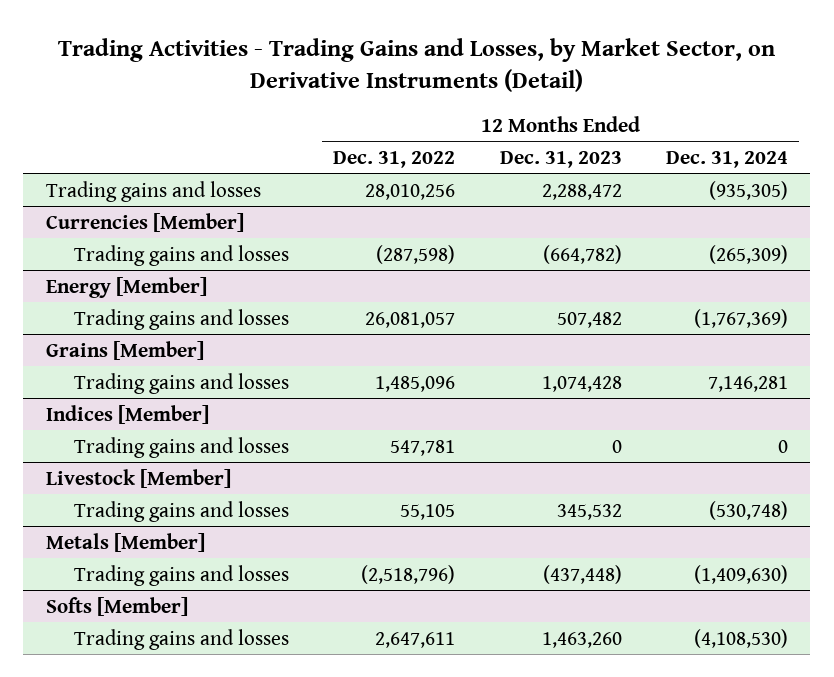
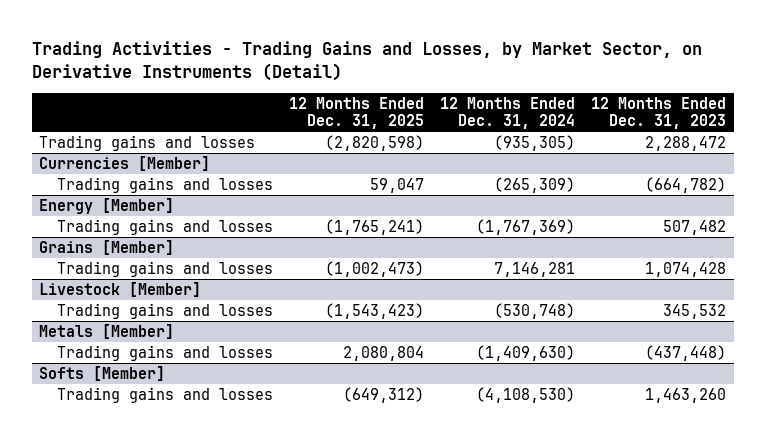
[333,150,456,168] Dec. 31, 2022 -> none
none -> [289,96,425,130] 12 Months Ended Dec. 31, 2025
[45,404,209,424] Indices [Member] -> none
[73,436,289,458] Trading gains and losses -> none

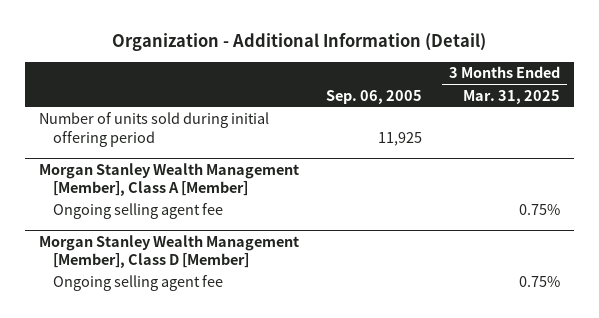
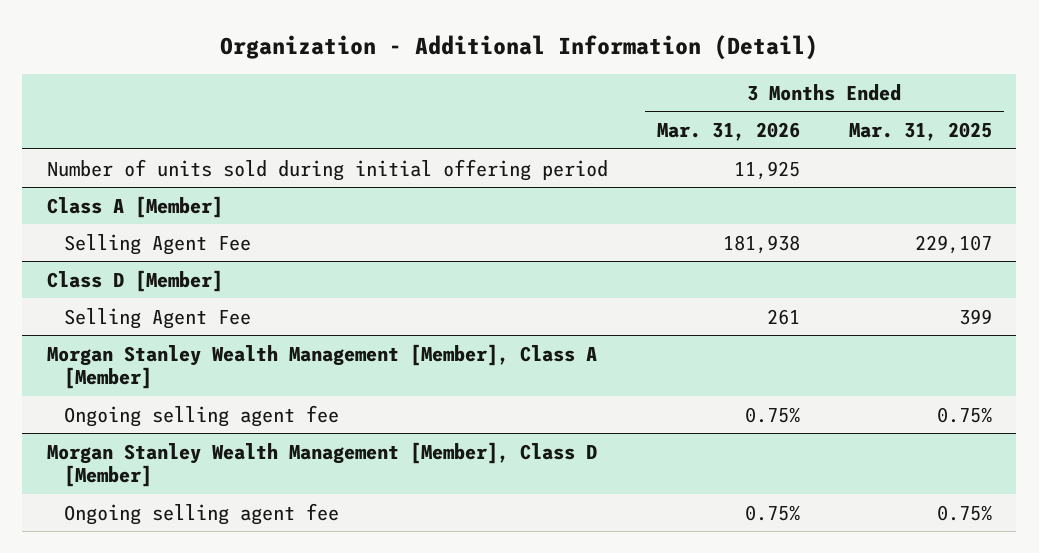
[325,89,422,104] Sep. 06, 2005 -> none
none -> [656,122,800,142] Mar. 31, 2026
none -> [46,195,223,218] Class A [Member]
none -> [64,233,252,255] Selling Agent Fee
none -> [46,269,223,292] Class D [Member]
none -> [64,307,252,329] Selling Agent Fee

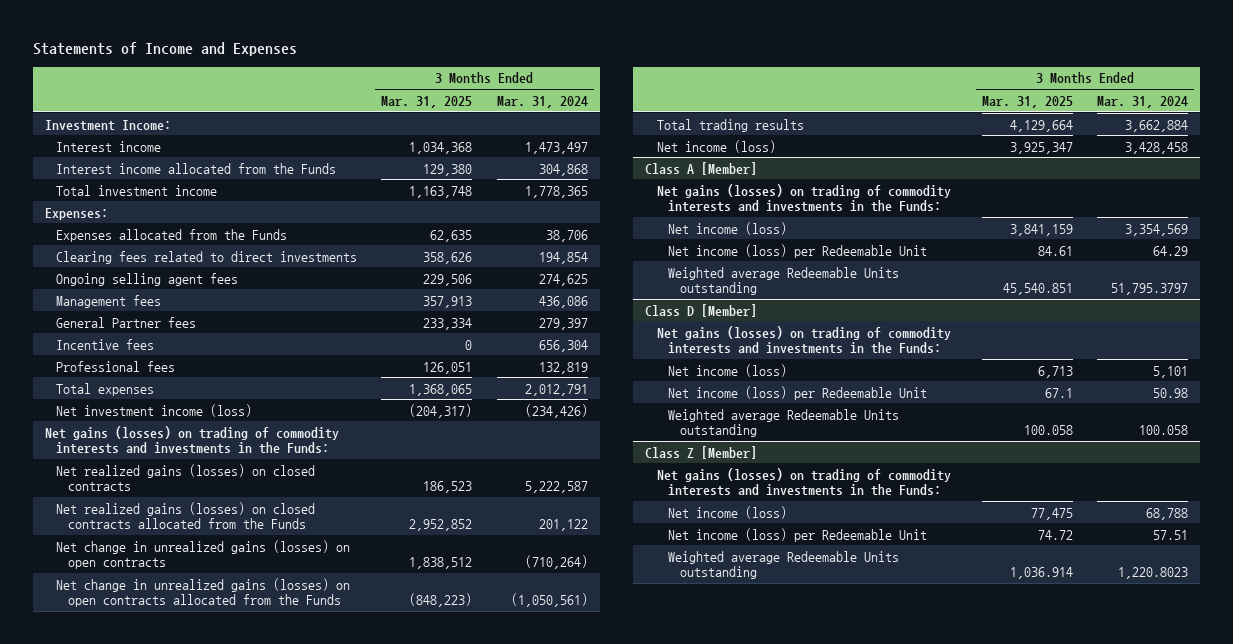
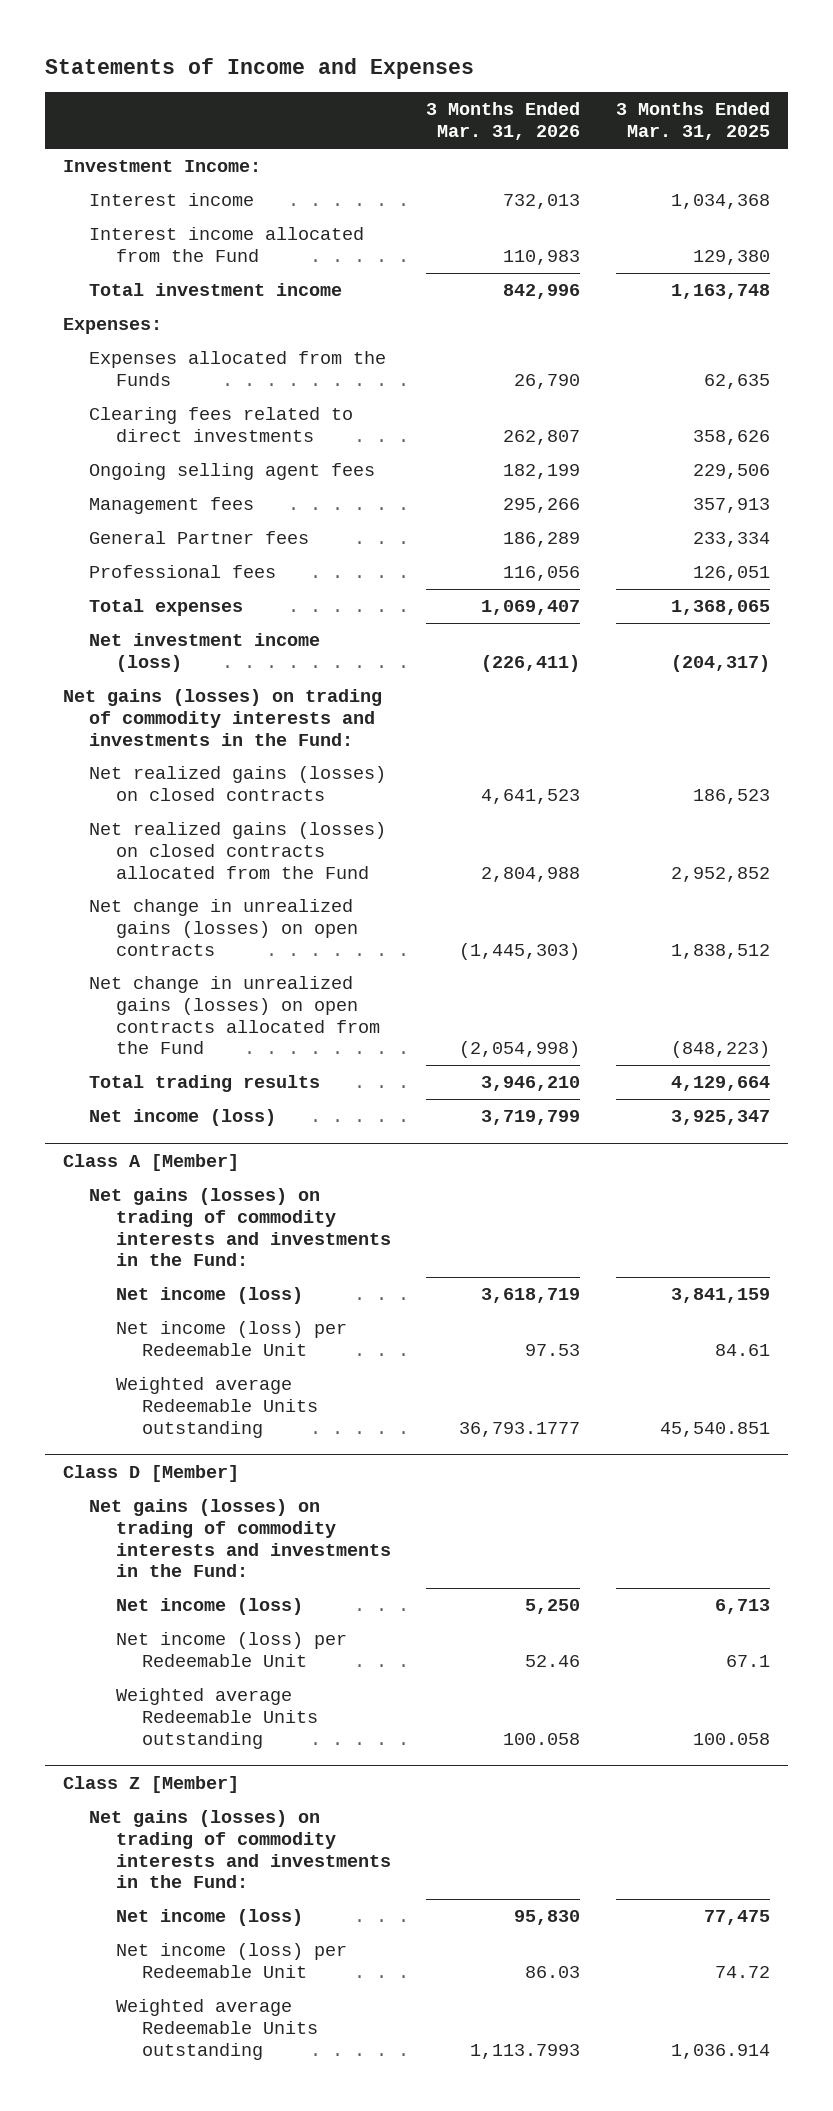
[496,95,588,108] Mar. 31, 2024 -> none
none -> [426,102,581,141] 3 Months Ended Mar. 31, 2026
[56,162,337,174] Interest income allocated from the Funds -> [89,227,365,262] Interest income allocated from the Fund
[56,338,155,350] Incentive fees -> none
[44,425,339,455] Net gains (losses) on trading of commodity interests and investments in the Funds: -> [62,689,382,746] Net gains (losses) on trading of commodity interests and investments in the Fund:
[56,501,316,530] Net realized gains (losses) on closed contracts allocated from the Funds -> [89,822,387,879] Net realized gains (losses) on closed contracts allocated from the Fund
[56,577,351,608] Net change in unrealized gains (losses) on open contracts allocated from the Funds -> [89,976,380,1055] Net change in unrealized gains (losses) on open contracts allocated from the Fund
[656,183,951,213] Net gains (losses) on trading of commodity interests and investments in the Funds: -> [89,1188,391,1267] Net gains (losses) on trading of commodity interests and investments in the Fund:
[656,325,951,355] Net gains (losses) on trading of commodity interests and investments in the Funds: -> [89,1499,391,1578] Net gains (losses) on trading of commodity interests and investments in the Fund:
[656,467,951,497] Net gains (losses) on trading of commodity interests and investments in the Funds: -> [89,1810,391,1889] Net gains (losses) on trading of commodity interests and investments in the Fund:

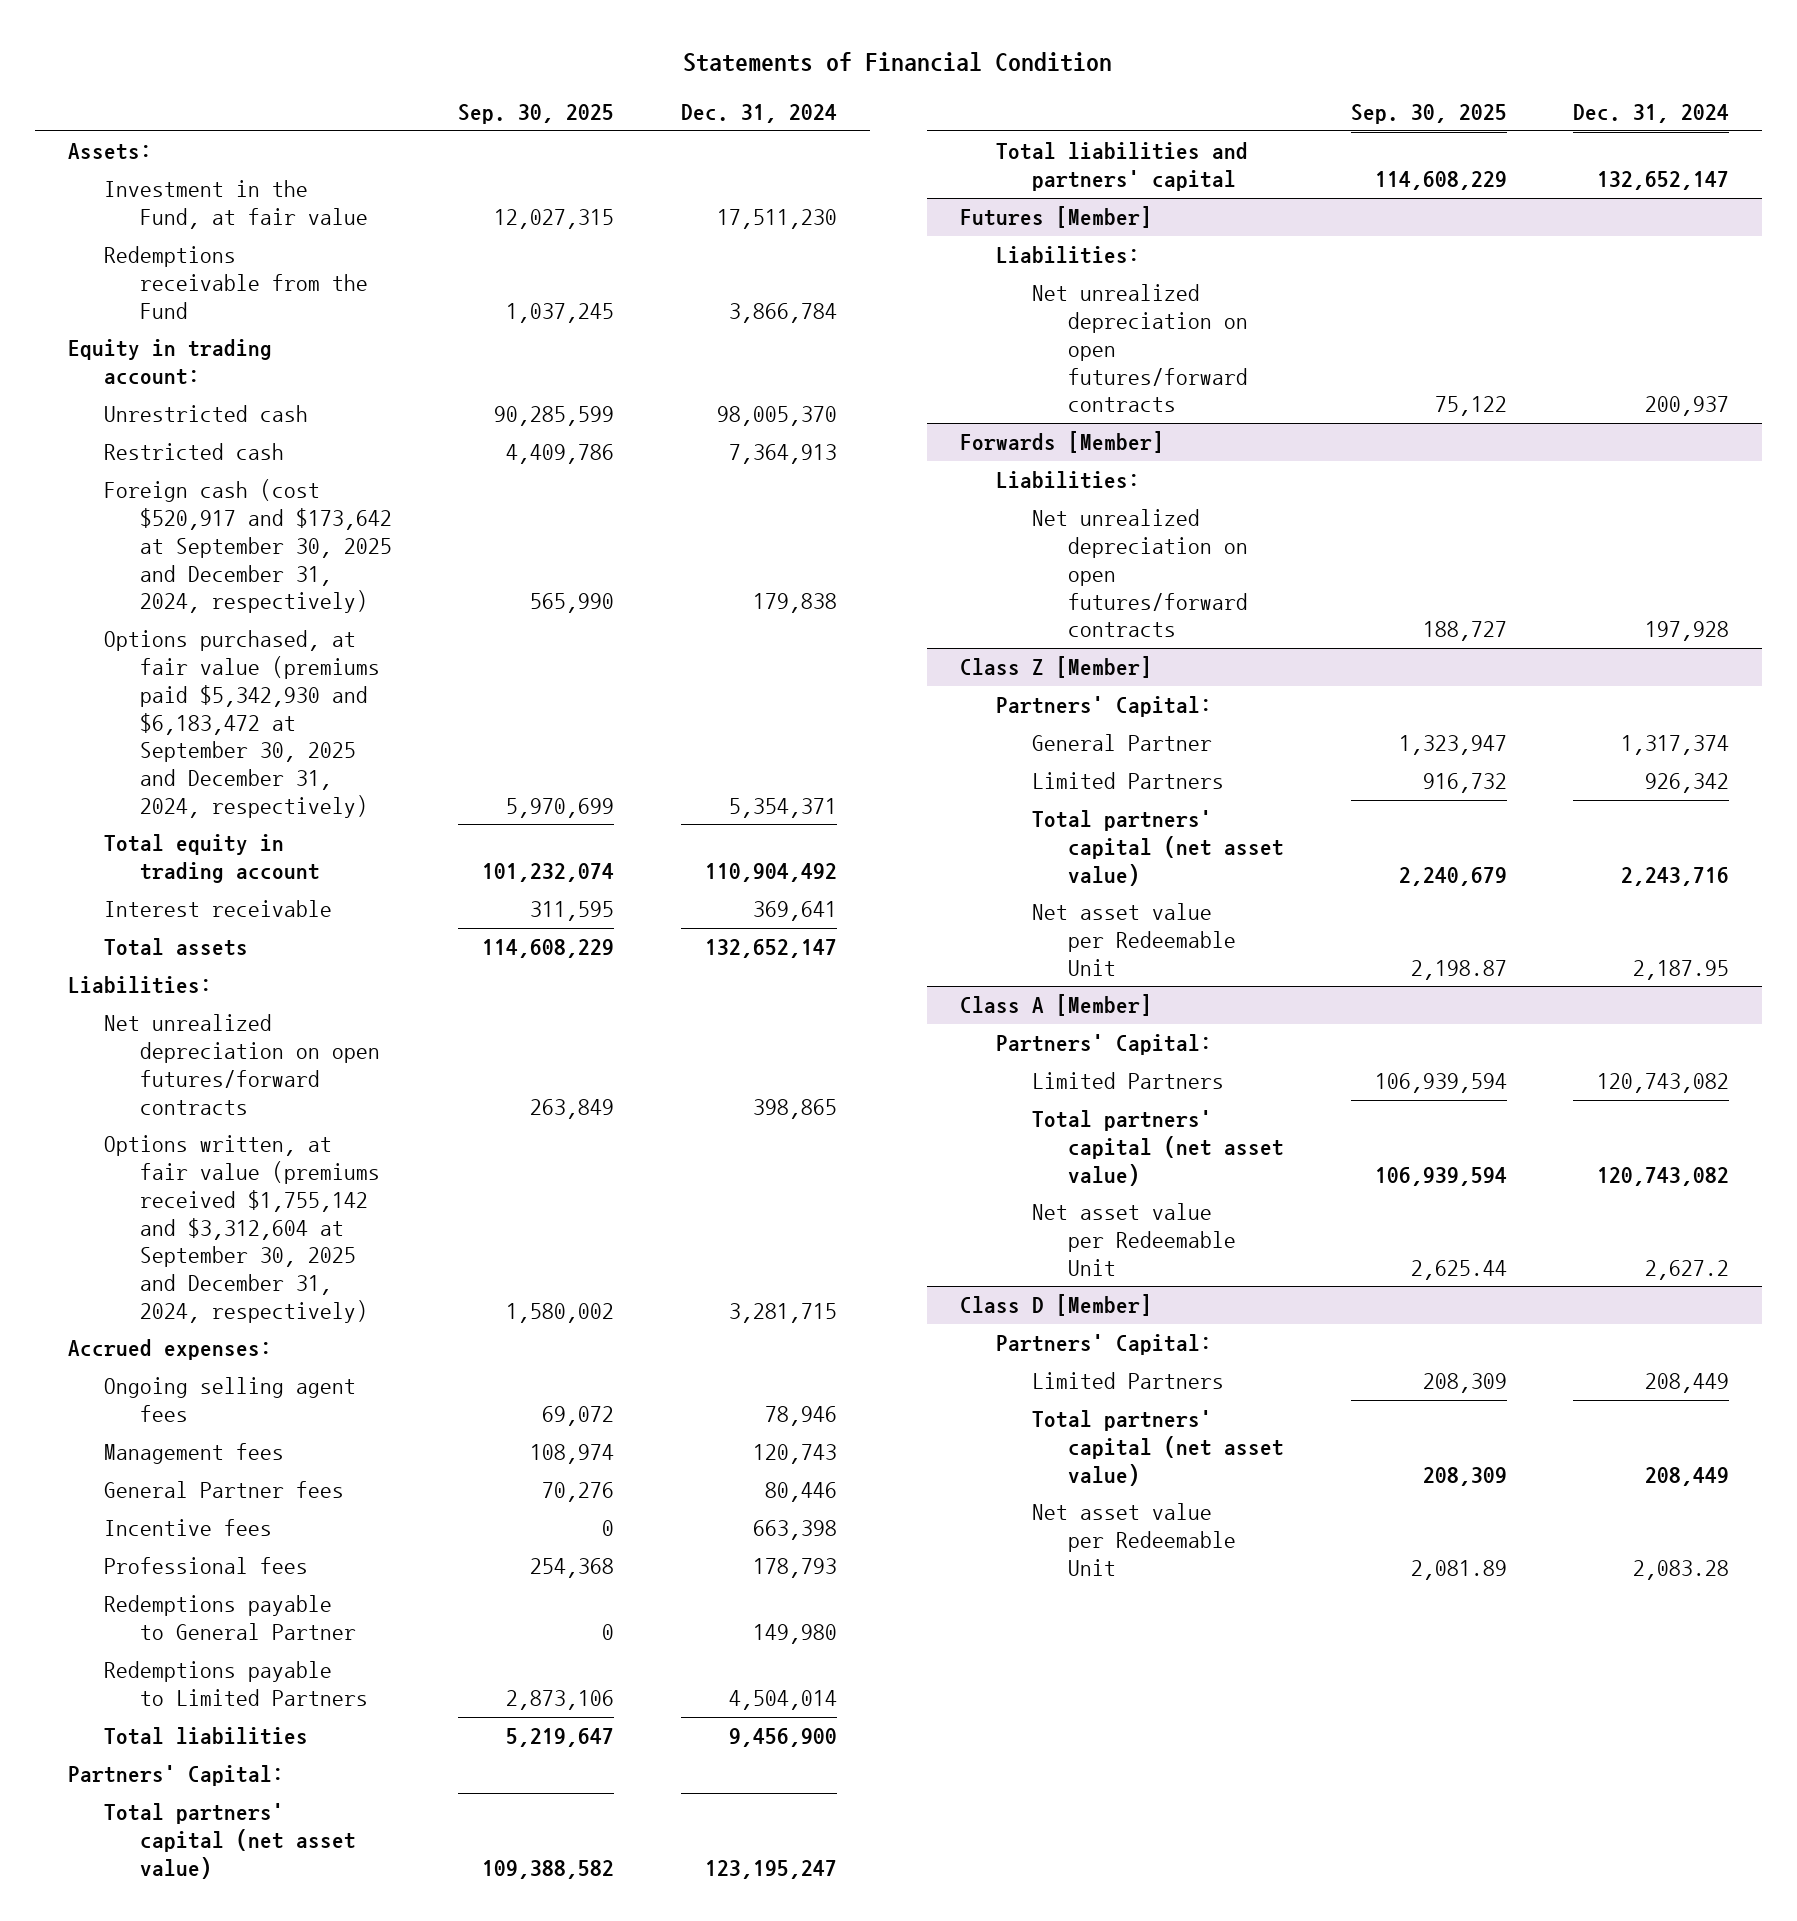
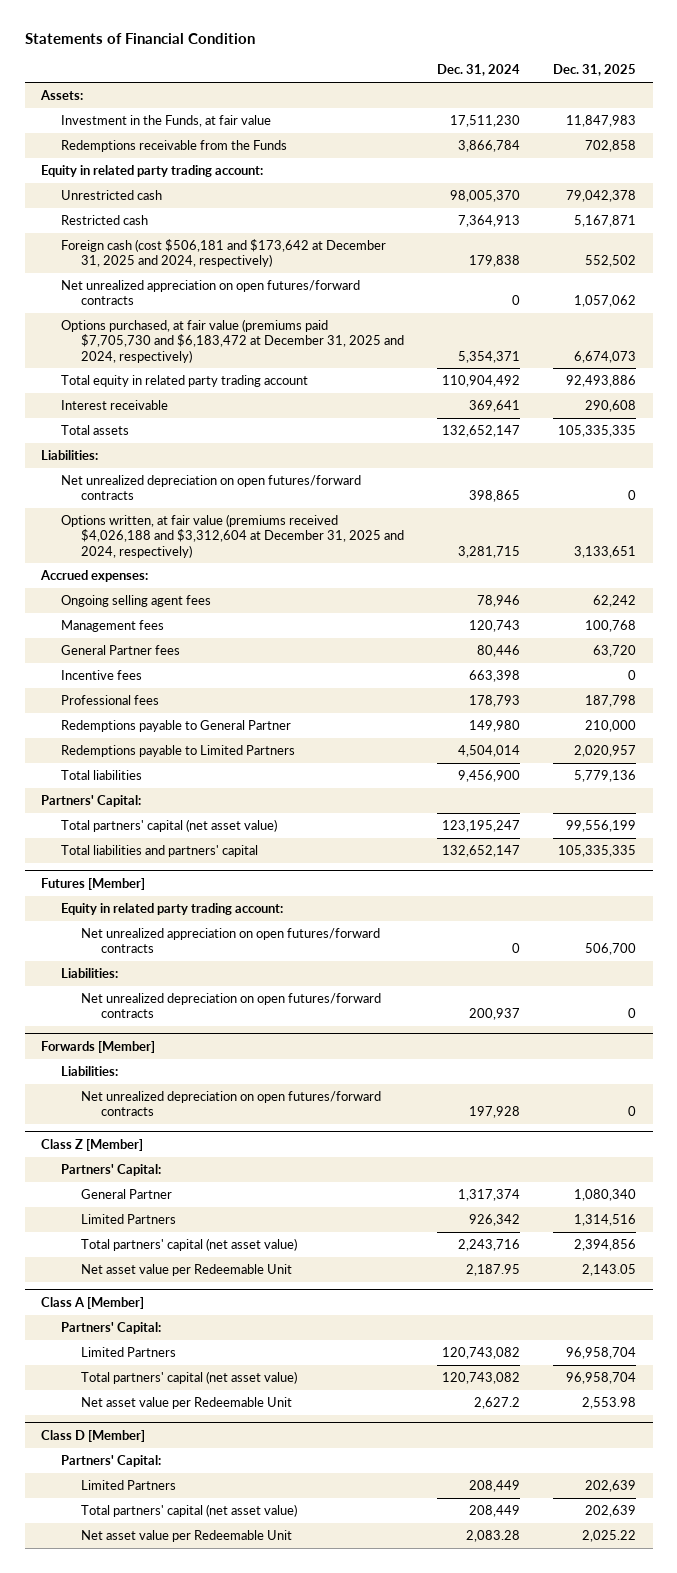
[458,104,615,125] Sep. 30, 2025 -> none
none -> [552,64,636,77] Dec. 31, 2025
[103,180,369,229] Investment in the Fund, at fair value -> [60,115,271,128] Investment in the Funds, at fair value
[103,246,369,319] Redemptions receivable from the Fund -> [60,140,287,153] Redemptions receivable from the Funds
[67,339,272,385] Equity in trading account: -> [41,165,264,178] Equity in related party trading account:
[103,479,393,614] Foreign cash (cost $520,917 and $173,642 at September 30, 2025 and December 31, 2024, respectively) -> [60,239,386,268] Foreign cash (cost $506,181 and $173,642 at December 31, 2025 and 2024, respectively)
none -> [60,280,360,306] Net unrealized appreciation on open futures/forward contracts
[103,630,381,818] Options purchased, at fair value (premiums paid $5,342,930 and $6,183,472 at September 30, 2025 and December 31, 2024, respectively) -> [60,319,404,363] Options purchased, at fair value (premiums paid $7,705,730 and $6,183,472 at December 31, 2025 and 2024, respectively)
[103,834,321,883] Total equity in trading account -> [60,375,308,388] Total equity in related party trading account
[103,1135,381,1323] Options written, at fair value (premiums received $1,755,142 and $3,312,604 at September 30, 2025 and December 31, 2024, respectively) -> [60,514,404,558] Options written, at fair value (premiums received $4,026,188 and $3,312,604 at December 31, 2025 and 2024, respectively)
none -> [60,903,283,916] Equity in related party trading account:
none -> [80,928,380,954] Net unrealized appreciation on open futures/forward contracts

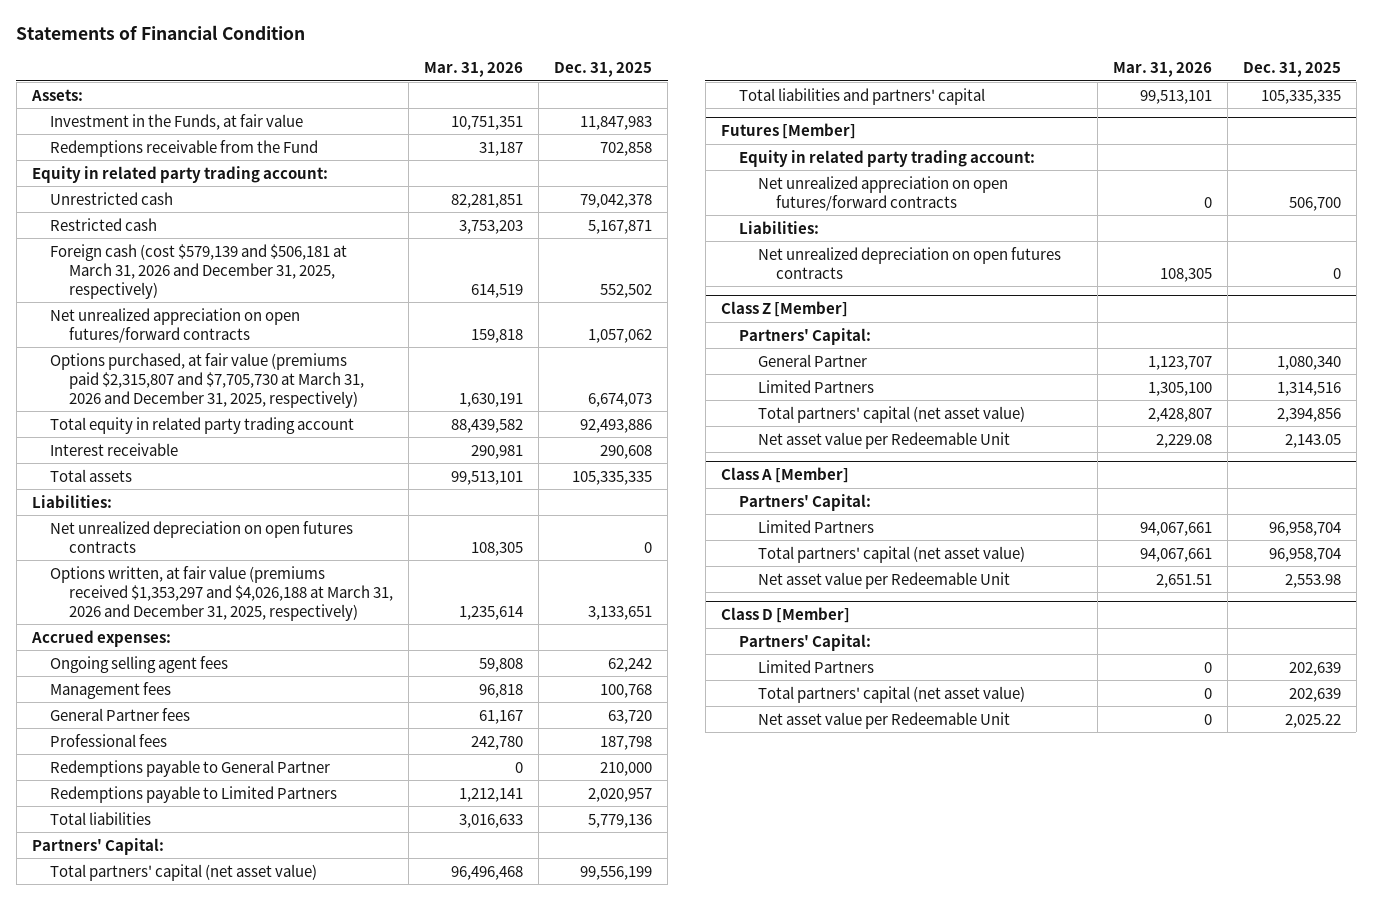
[436,64,520,77] Dec. 31, 2024 -> none
none -> [423,62,523,78] Mar. 31, 2026
[60,140,287,153] Redemptions receivable from the Funds -> [50,139,319,157] Redemptions receivable from the Fund
[60,239,386,268] Foreign cash (cost $506,181 and $173,642 at December 31, 2025 and 2024, respectively) -> [50,243,348,299] Foreign cash (cost $579,139 and $506,181 at March 31, 2026 and December 31, 2025, respectively)
[60,319,404,363] Options purchased, at fair value (premiums paid $7,705,730 and $6,183,472 at December 31, 2025 and 2024, respectively) -> [50,352,364,408] Options purchased, at fair value (premiums paid $2,315,807 and $7,705,730 at March 31, 2026 and December 31, 2025, respectively)
[60,475,361,501] Net unrealized depreciation on open futures/forward contracts -> [50,520,354,553] Net unrealized depreciation on open futures contracts
[60,514,404,558] Options written, at fair value (premiums received $4,026,188 and $3,312,604 at December 31, 2025 and 2024, respectively) -> [50,565,393,621] Options written, at fair value (premiums received $1,353,297 and $4,026,188 at March 31, 2026 and December 31, 2025, respectively)
[60,670,142,681] Incentive fees -> none
[41,1040,156,1053] Forwards [Member] -> none
[60,1066,118,1077] Liabilities: -> none
[80,1091,381,1117] Net unrealized depreciation on open futures/forward contracts -> none
[80,993,381,1019] Net unrealized depreciation on open futures/forward contracts -> [757,246,1061,279] Net unrealized depreciation on open futures contracts

